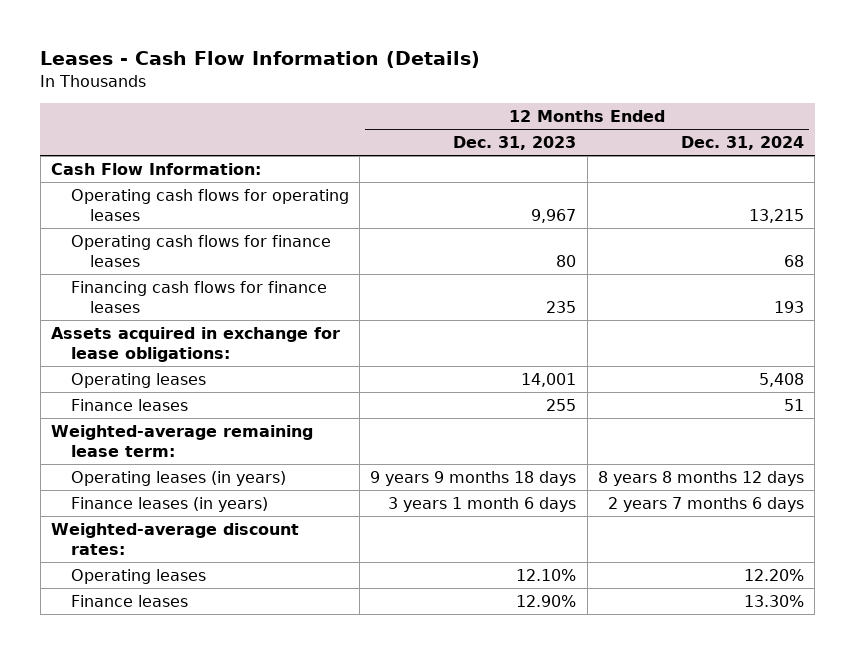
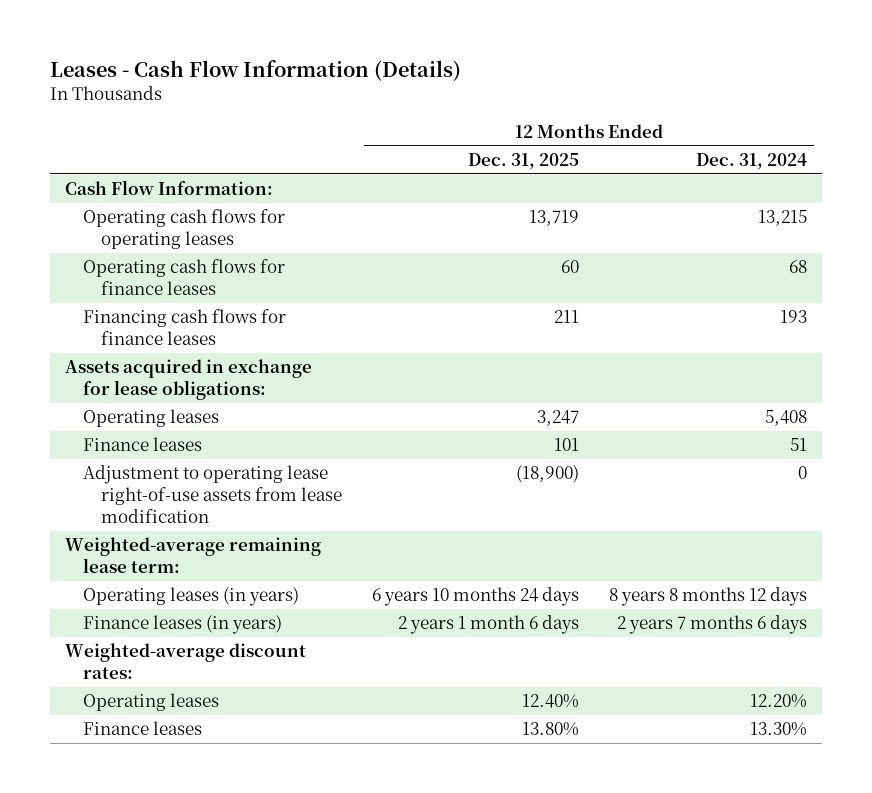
[453,135,577,150] Dec. 31, 2023 -> none
none -> [467,153,579,170] Dec. 31, 2025
none -> [83,465,342,524] Adjustment to operating lease right-of-use assets from lease modification

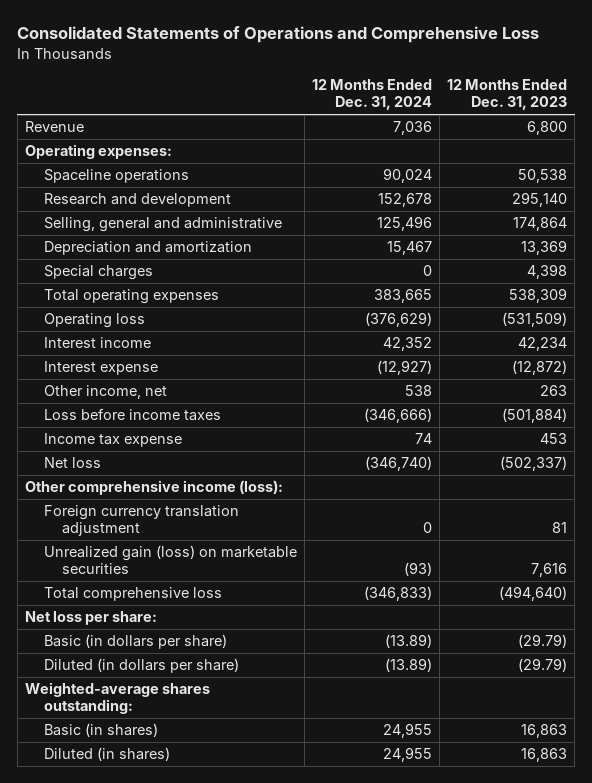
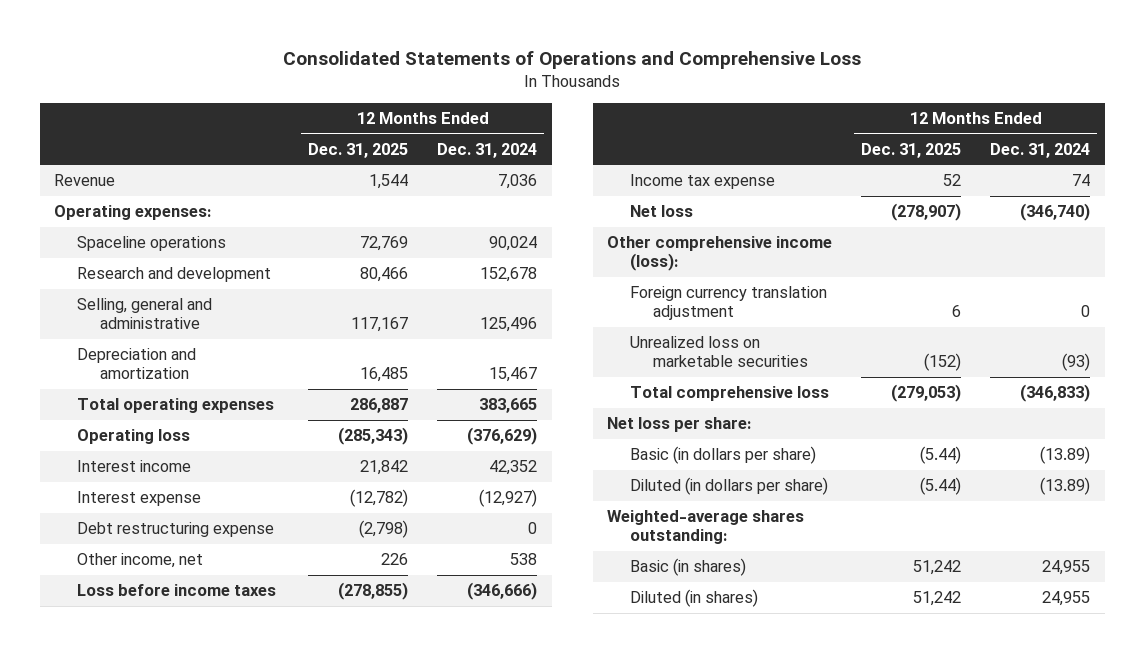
[447,79,568,111] 12 Months Ended Dec. 31, 2023 -> none
none -> [308,142,409,158] Dec. 31, 2025
[43,265,153,281] Special charges -> none
none -> [76,522,274,538] Debt restructuring expense
[43,545,297,575] Unrealized gain (loss) on marketable securities -> [629,336,808,368] Unrealized loss on marketable securities

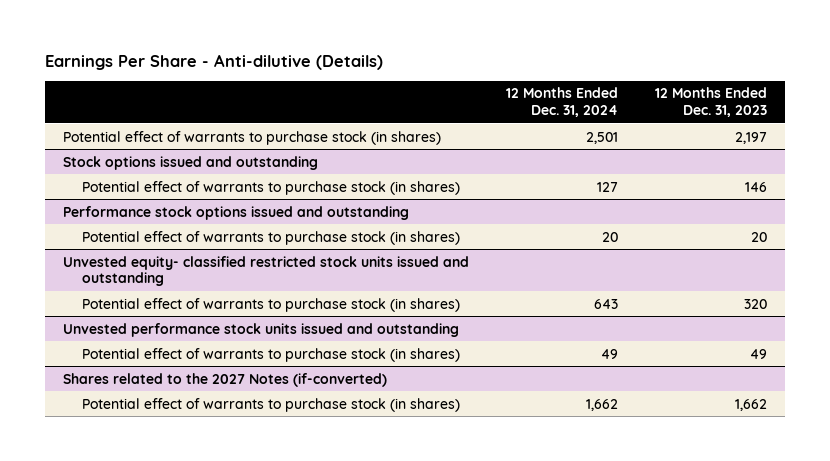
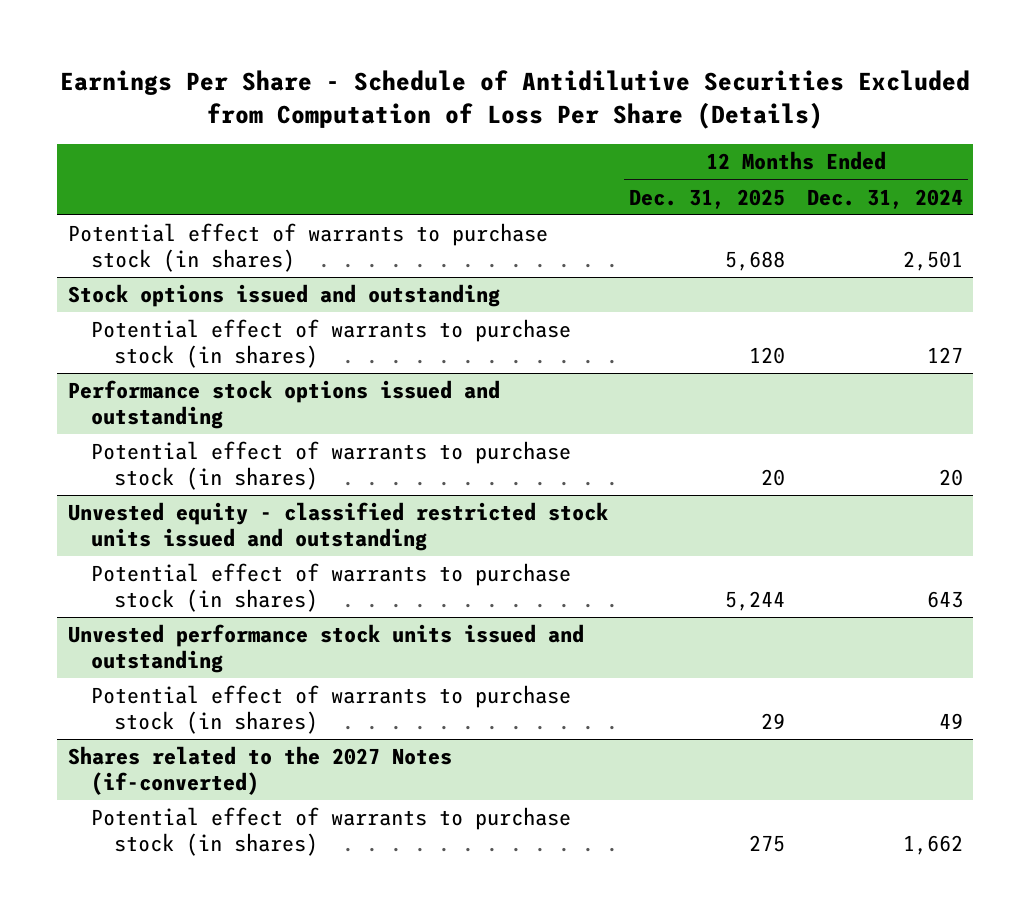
[44,53,383,70] Earnings Per Share - Anti-dilutive (Details) -> [60,69,971,130] Earnings Per Share - Schedule of Antidilutive Securities Excluded from Computation of Loss Per Share (Details)
[654,87,767,118] 12 Months Ended Dec. 31, 2023 -> none
none -> [629,188,786,209] Dec. 31, 2025
[62,255,469,287] Unvested equity- classified restricted stock units issued and outstanding -> [67,501,608,552] Unvested equity - classified restricted stock units issued and outstanding

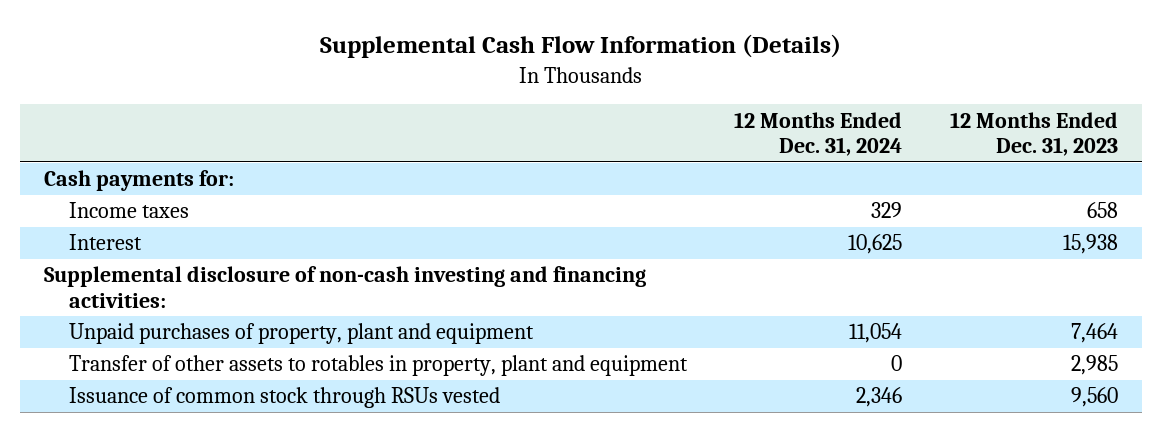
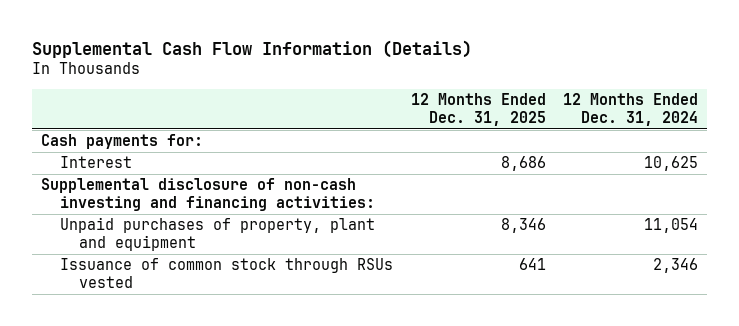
[949,111,1118,157] 12 Months Ended Dec. 31, 2023 -> none
none -> [410,93,546,127] 12 Months Ended Dec. 31, 2025
[68,202,189,219] Income taxes -> none
[68,355,688,377] Transfer of other assets to rotables in property, plant and equipment -> none

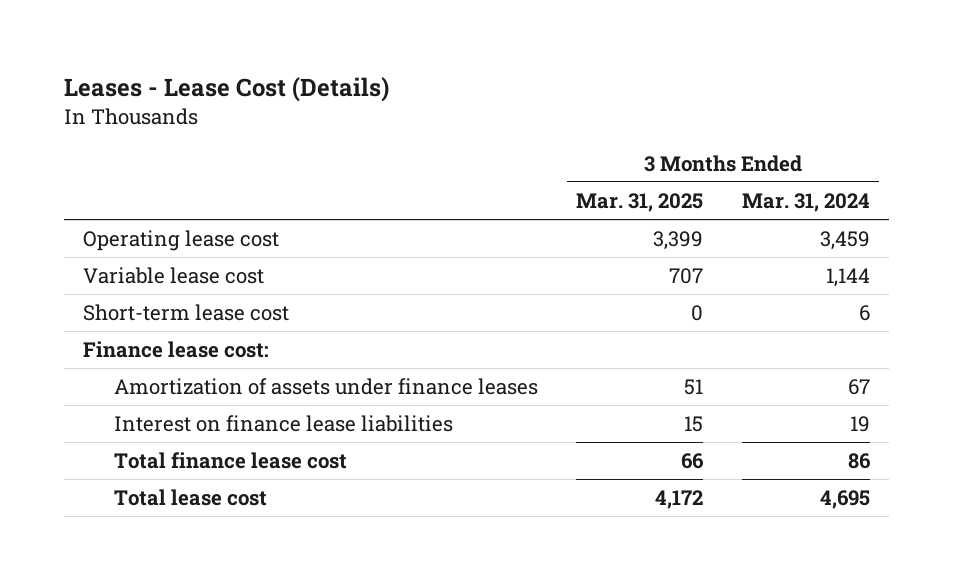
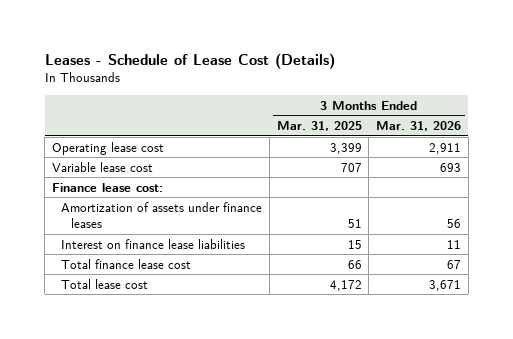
[63,76,389,102] Leases - Lease Cost (Details) -> [44,52,335,69] Leases - Schedule of Lease Cost (Details)
[741,192,870,212] Mar. 31, 2024 -> none
none -> [376,121,462,132] Mar. 31, 2026
[83,304,290,322] Short-term lease cost -> none

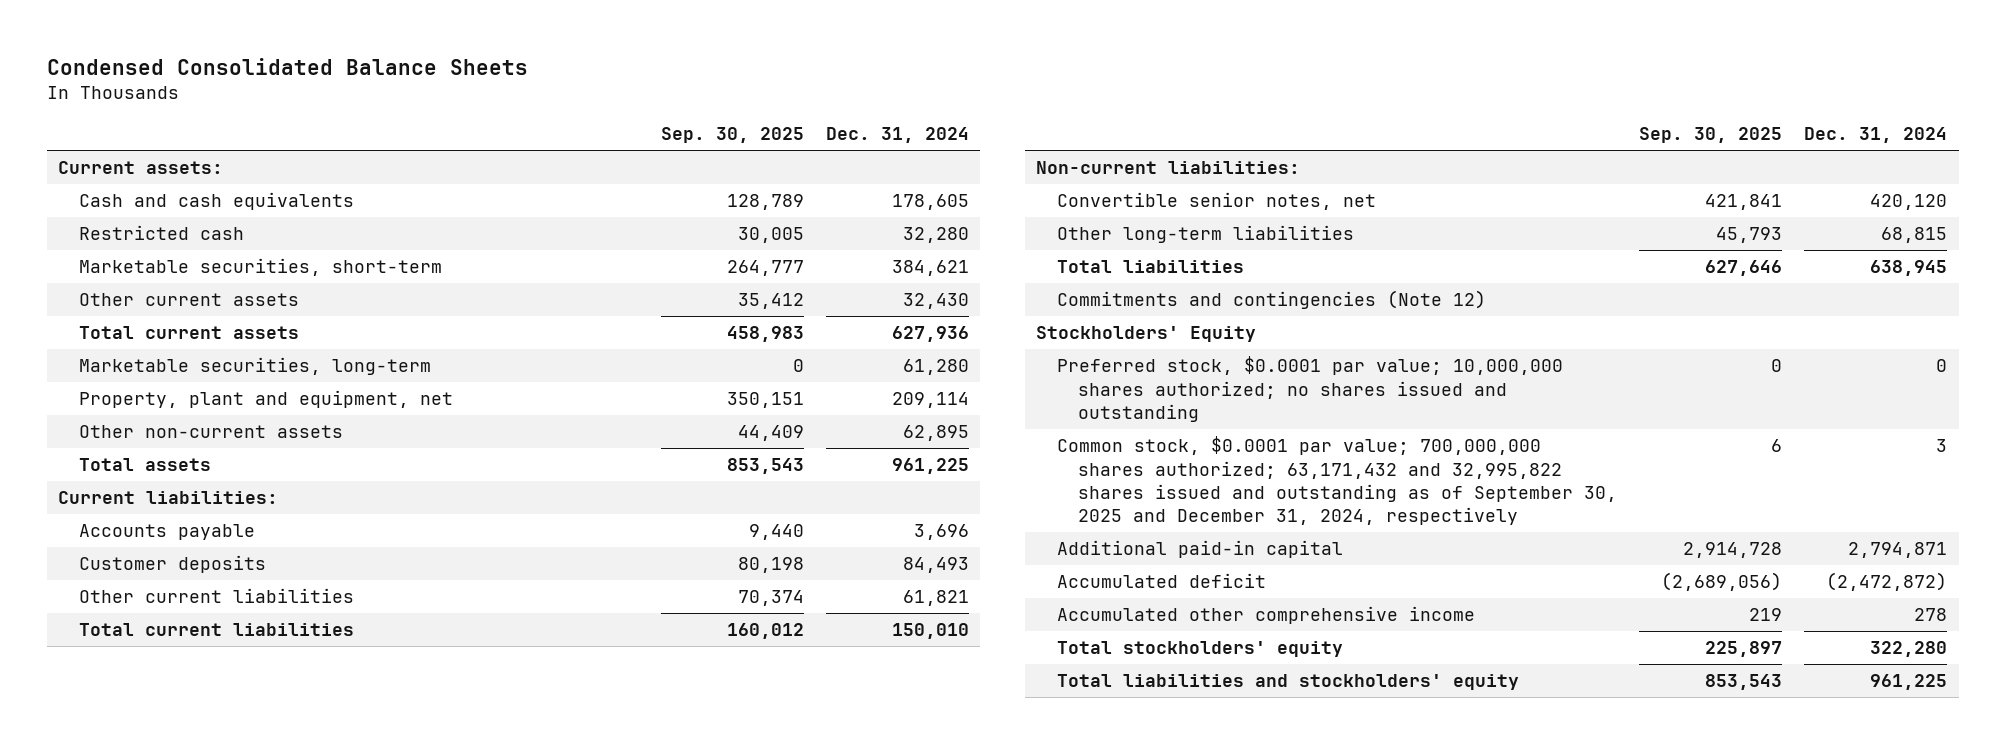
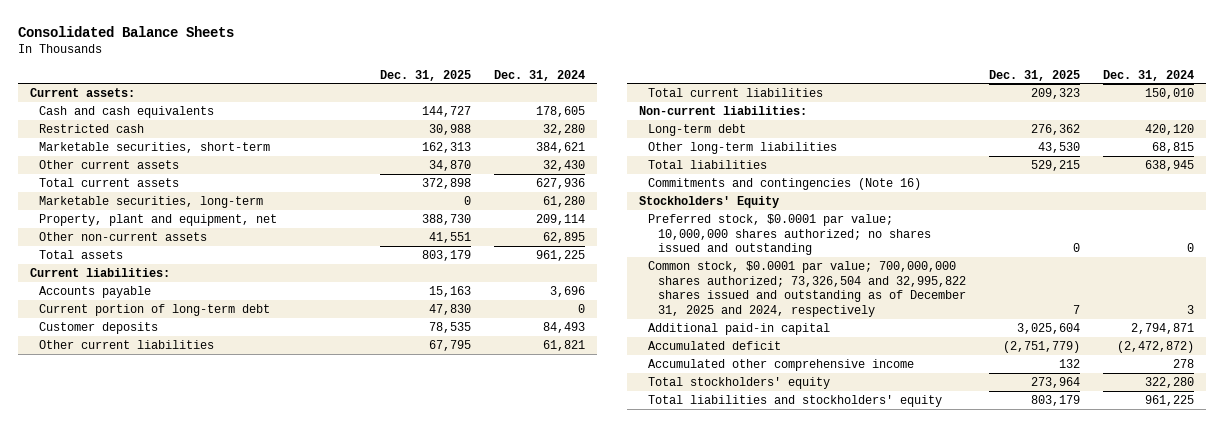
[47,57,529,75] Condensed Consolidated Balance Sheets -> [18,26,235,38] Consolidated Balance Sheets
[661,127,805,144] Sep. 30, 2025 -> none
none -> [380,69,472,81] Dec. 31, 2025
none -> [39,303,271,316] Current portion of long-term debt
[1057,192,1377,211] Convertible senior notes, net -> [648,123,747,136] Long-term debt
[1057,290,1487,310] Commitments and contingencies (Note 12) -> [648,177,922,190] Commitments and contingencies (Note 16)
[1057,436,1618,526] Common stock, $0.0001 par value; 700,000,000 shares authorized; 63,171,432 and 32,995,822 shares issued and outstanding as of September 30, 2025 and December 31, 2024, respectively -> [648,260,967,317] Common stock, $0.0001 par value; 700,000,000 shares authorized; 73,326,504 and 32,995,822 shares issued and outstanding as of December 31, 2025 and 2024, respectively

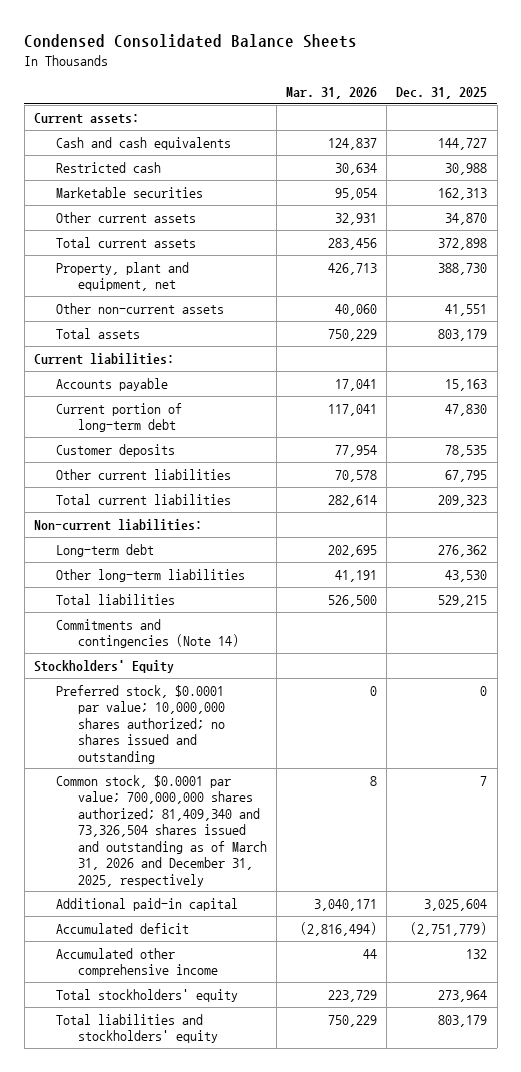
[18,26,235,38] Consolidated Balance Sheets -> [24,34,358,49] Condensed Consolidated Balance Sheets
[494,69,586,81] Dec. 31, 2024 -> none
none -> [286,87,378,100] Mar. 31, 2026
[39,141,271,153] Marketable securities, short-term -> [56,186,204,198] Marketable securities
[39,195,264,208] Marketable securities, long-term -> none
[648,177,922,190] Commitments and contingencies (Note 16) -> [56,618,240,649] Commitments and contingencies (Note 14)
[648,260,967,317] Common stock, $0.0001 par value; 700,000,000 shares authorized; 73,326,504 and 32,995,822 shares issued and outstanding as of December 31, 2025 and 2024, respectively -> [56,774,268,887] Common stock, $0.0001 par value; 700,000,000 shares authorized; 81,409,340 and 73,326,504 shares issued and outstanding as of March 31, 2026 and December 31, 2025, respectively

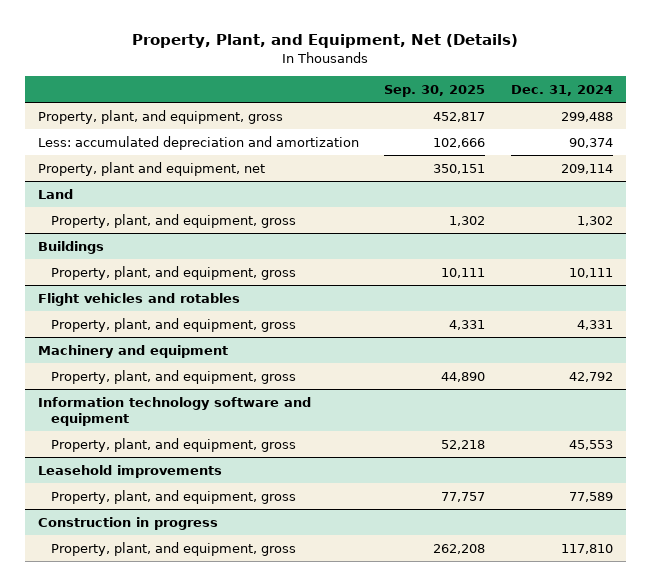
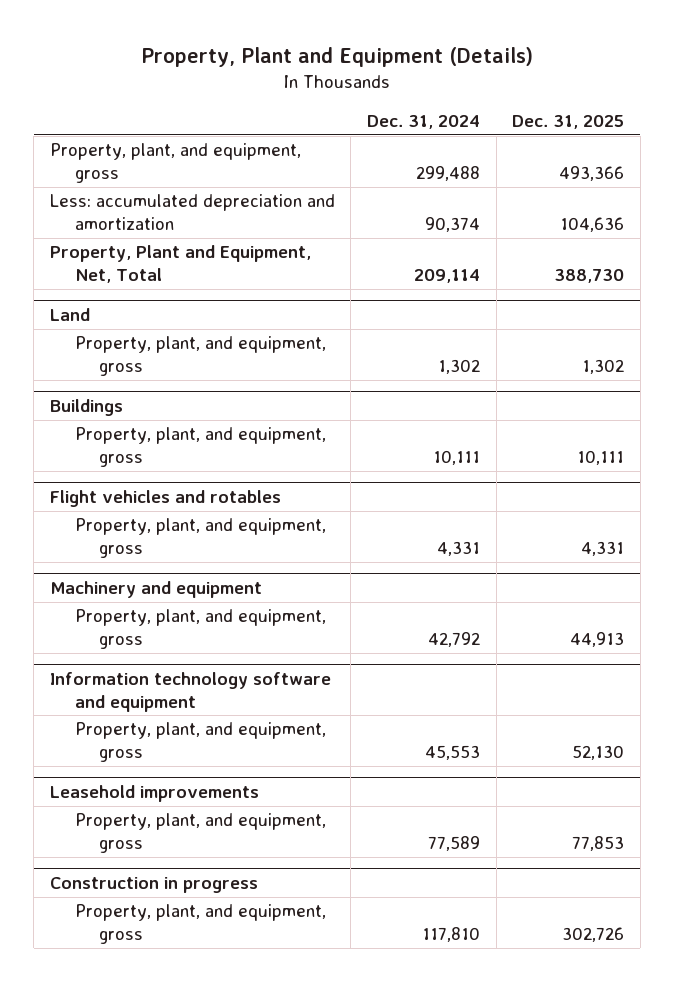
[132,34,519,49] Property, Plant, and Equipment, Net (Details) -> [141,46,534,67] Property, Plant and Equipment (Details)
[384,85,486,98] Sep. 30, 2025 -> none
none -> [512,115,625,130] Dec. 31, 2025
[37,161,265,176] Property, plant and equipment, net -> [49,245,311,284] Property, Plant and Equipment, Net, Total

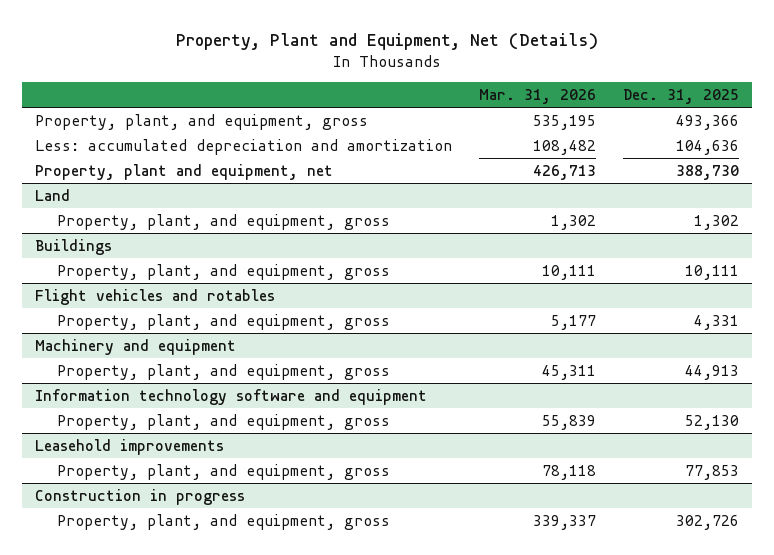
[141,46,534,67] Property, Plant and Equipment (Details) -> [176,32,599,50] Property, Plant and Equipment, Net (Details)
[367,115,481,130] Dec. 31, 2024 -> none
none -> [479,88,597,104] Mar. 31, 2026
[49,245,311,284] Property, Plant and Equipment, Net, Total -> [35,163,334,180] Property, plant and equipment, net

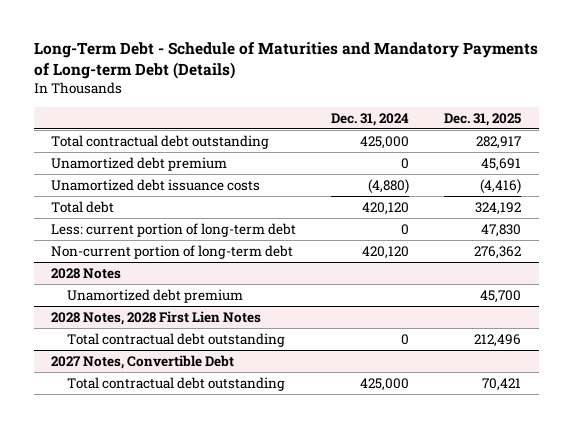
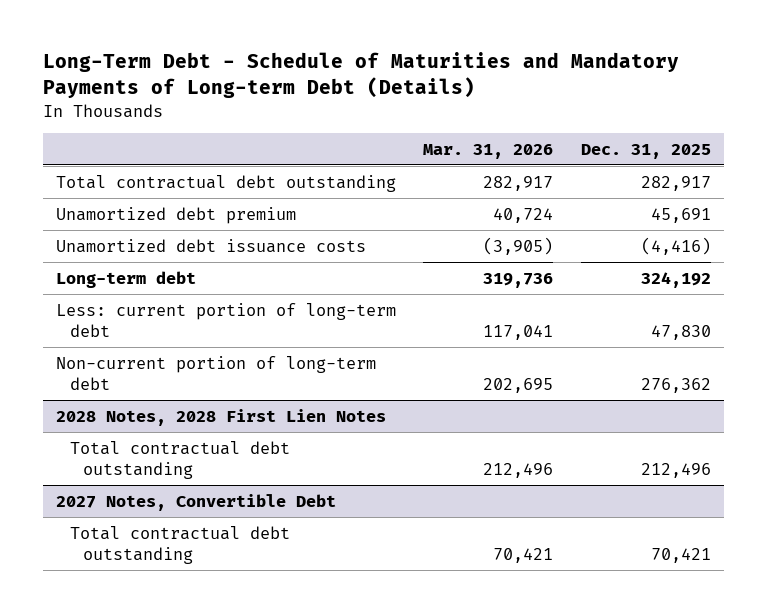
[331,112,410,126] Dec. 31, 2024 -> none
none -> [423,143,554,159] Mar. 31, 2026
[51,200,115,213] Total debt -> [56,270,197,288] Long-term debt
[51,267,122,279] 2028 Notes -> none
[66,288,243,303] Unamortized debt premium -> none

